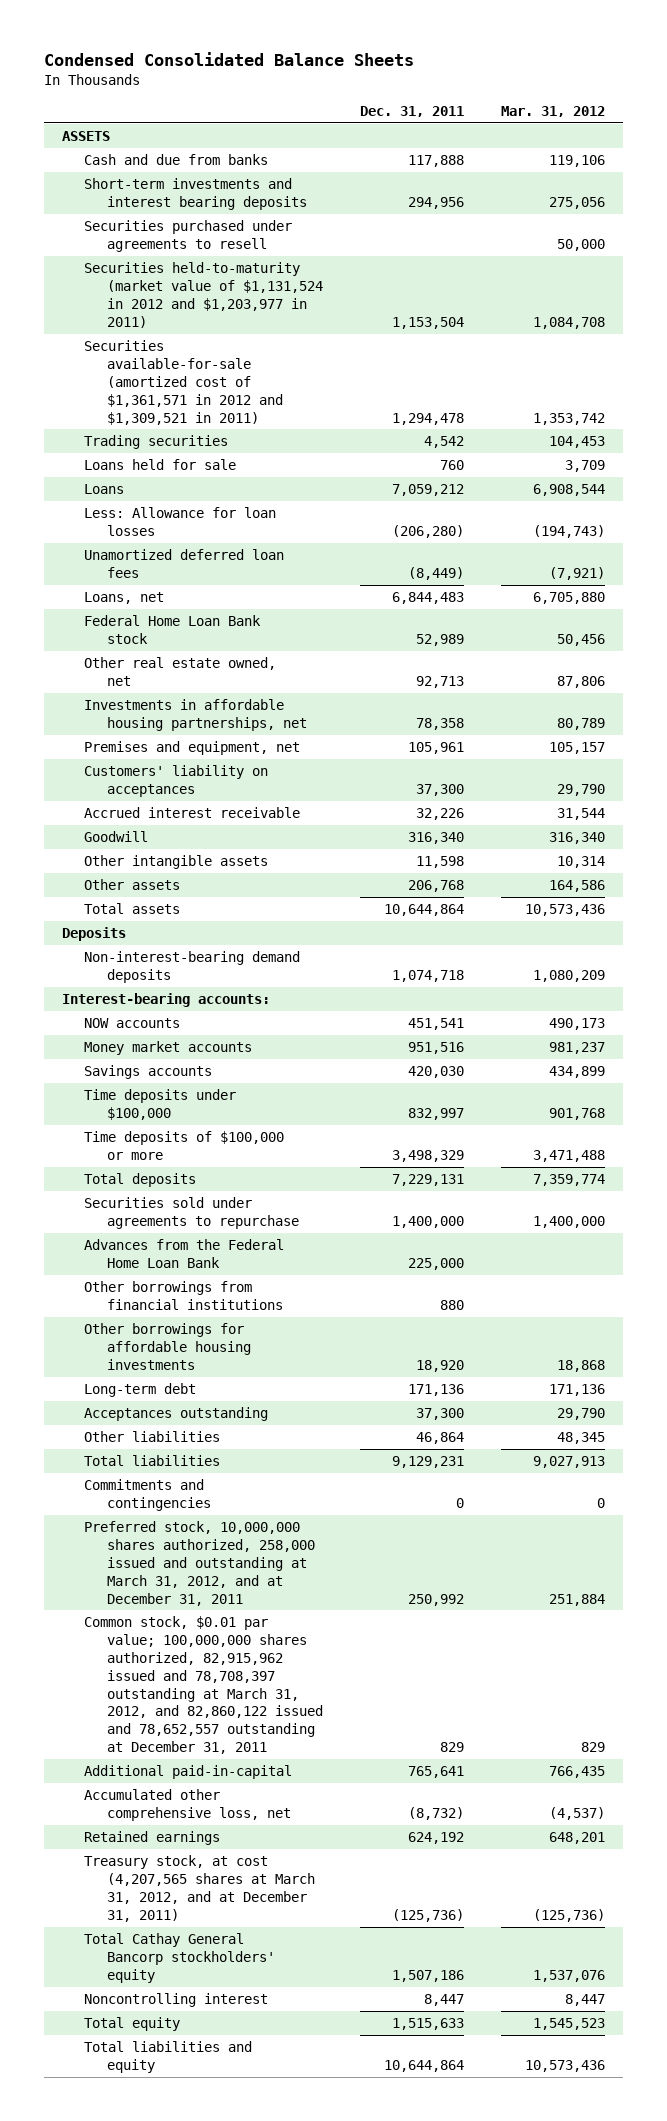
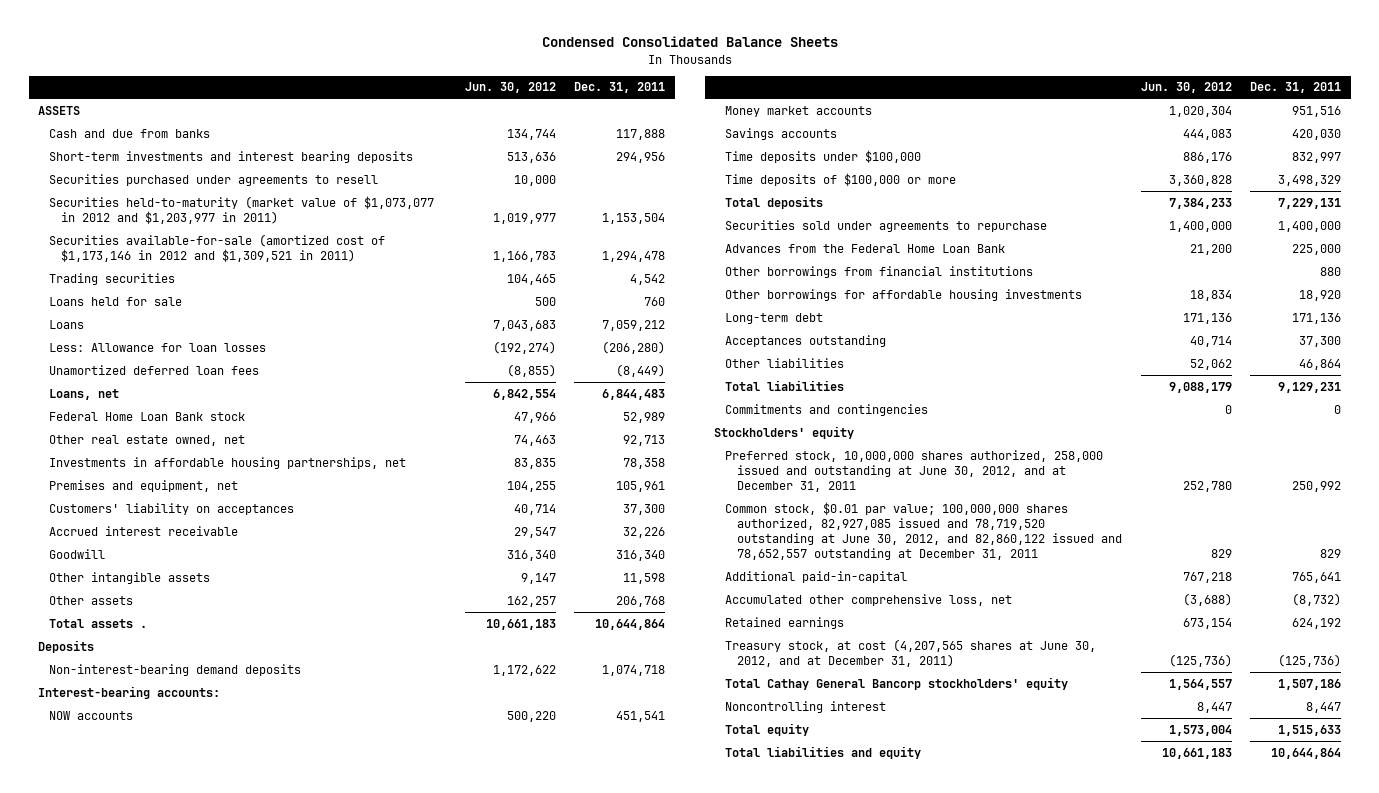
[500,106,605,118] Mar. 31, 2012 -> none
none -> [464,82,556,94] Jun. 30, 2012
[84,262,323,328] Securities held-to-maturity (market value of $1,131,524 in 2012 and $1,203,977 in 2011) -> [49,195,435,224] Securities held-to-maturity (market value of $1,073,077 in 2012 and $1,203,977 in 2011)
[84,340,283,425] Securities available-for-sale (amortized cost of $1,361,571 in 2012 and $1,309,521 in 2011) -> [49,233,386,262] Securities available-for-sale (amortized cost of $1,173,146 in 2012 and $1,309,521 in 2011)
[84,903,181,915] Total assets -> [49,618,148,628] Total assets .
none -> [714,425,855,439] Stockholders' equity
[84,1521,315,1606] Preferred stock, 10,000,000 shares authorized, 258,000 issued and outstanding at March 31, 2012, and at December 31, 2011 -> [725,449,1104,493] Preferred stock, 10,000,000 shares authorized, 258,000 issued and outstanding at June 30, 2012, and at December 31, 2011
[84,1616,323,1755] Common stock, $0.01 par value; 100,000,000 shares authorized, 82,915,962 issued and 78,708,397 outstanding at March 31, 2012, and 82,860,122 issued and 78,652,557 outstanding at December 31, 2011 -> [725,501,1122,561] Common stock, $0.01 par value; 100,000,000 shares authorized, 82,927,085 issued and 78,719,520 outstanding at June 30, 2012, and 82,860,122 issued and 78,652,557 outstanding at December 31, 2011
[84,1855,315,1922] Treasury stock, at cost (4,207,565 shares at March 31, 2012, and at December 31, 2011) -> [725,638,1097,667] Treasury stock, at cost (4,207,565 shares at June 30, 2012, and at December 31, 2011)

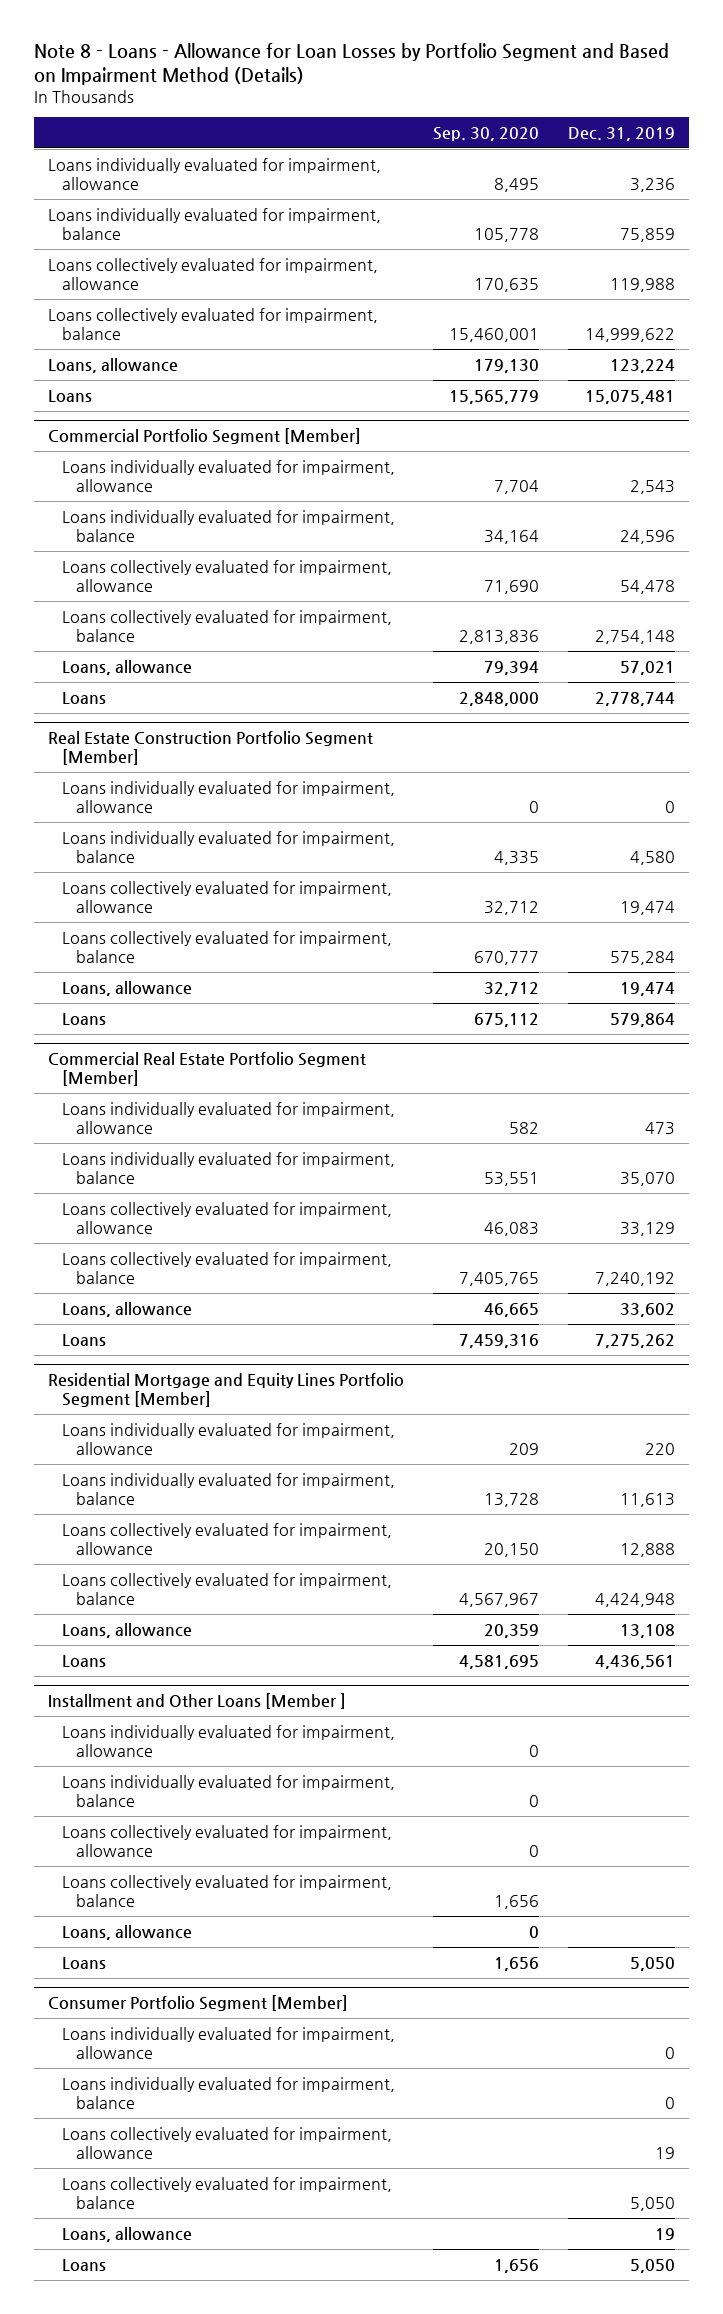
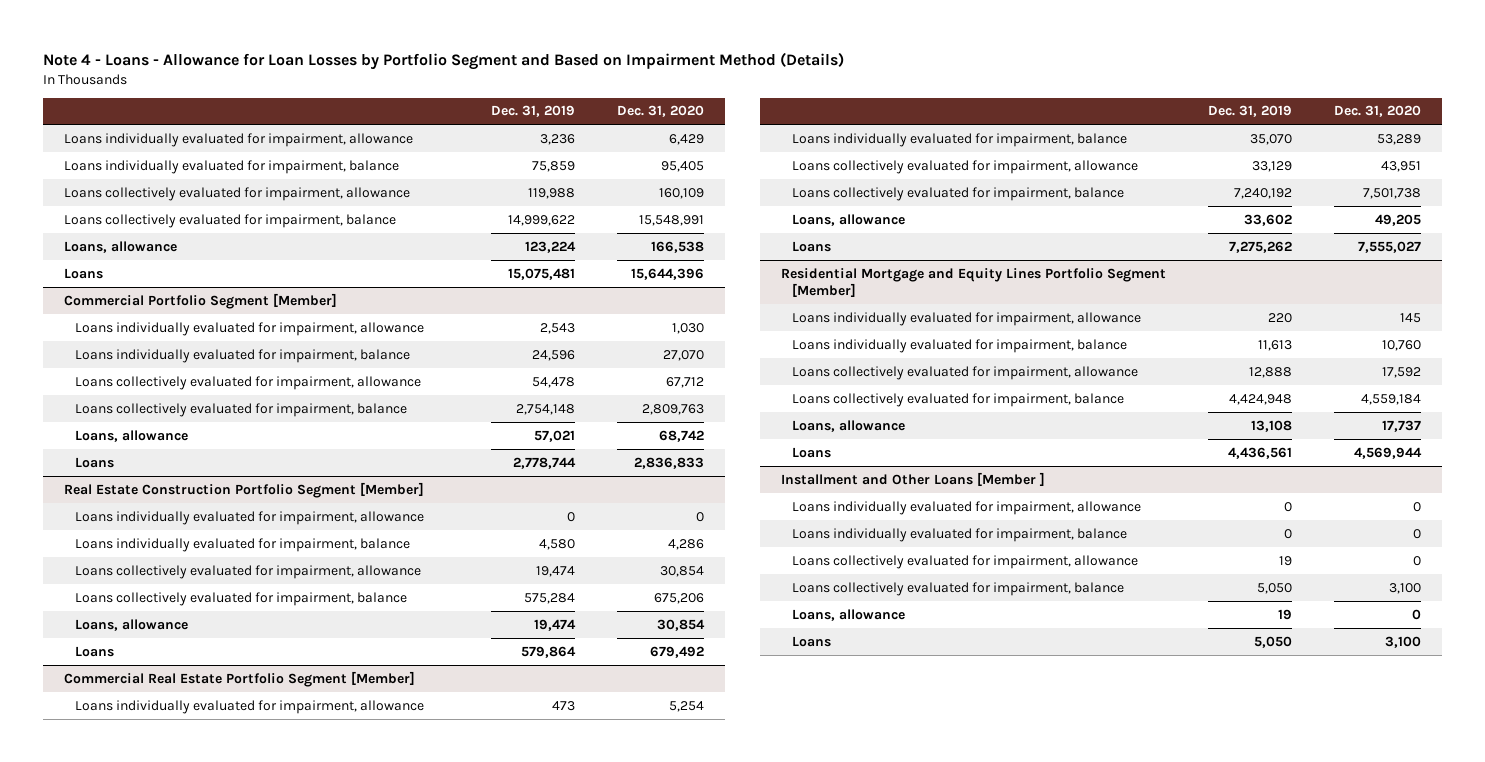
[33,43,669,86] Note 8 - Loans - Allowance for Loan Losses by Portfolio Segment and Based on Impairment Method (Details) -> [42,51,844,70] Note 4 - Loans - Allowance for Loan Losses by Portfolio Segment and Based on Impairment Method (Details)
[432,126,539,141] Sep. 30, 2020 -> none
none -> [616,105,704,118] Dec. 31, 2020
[62,1724,396,1757] Loans individually evaluated for impairment, allowance -> none
[62,1774,396,1807] Loans individually evaluated for impairment, balance -> none
[62,1824,393,1857] Loans collectively evaluated for impairment, allowance -> none
[62,1874,393,1907] Loans collectively evaluated for impairment, balance -> none
[62,1924,193,1940] Loans, allowance -> none
[62,1956,107,1969] Loans -> none
[48,1995,349,2012] Consumer Portfolio Segment [Member] -> none

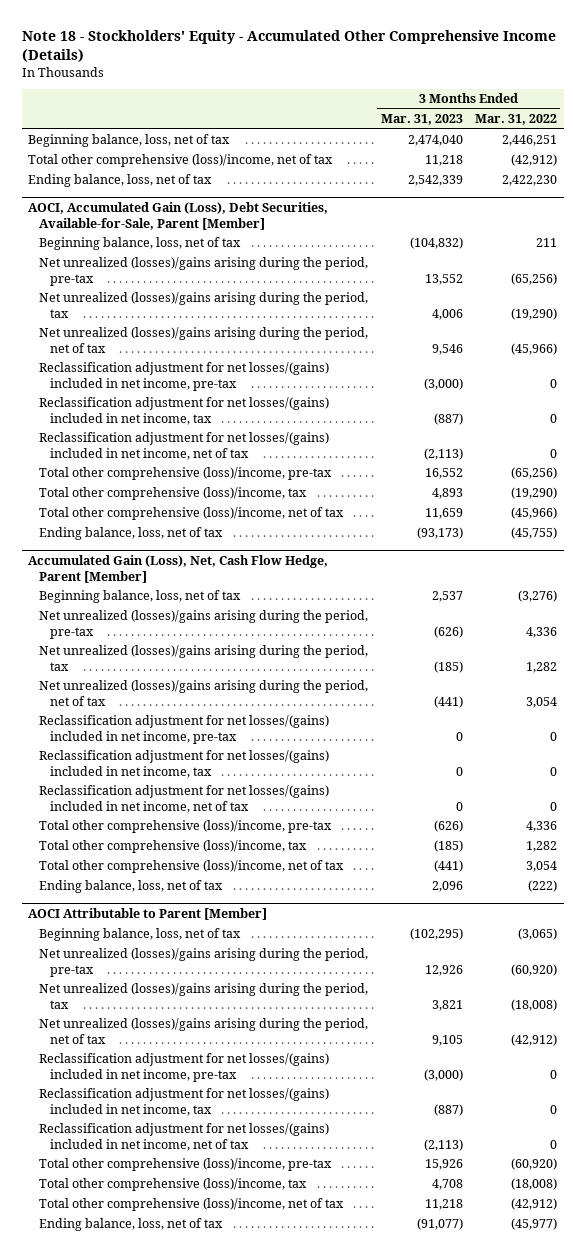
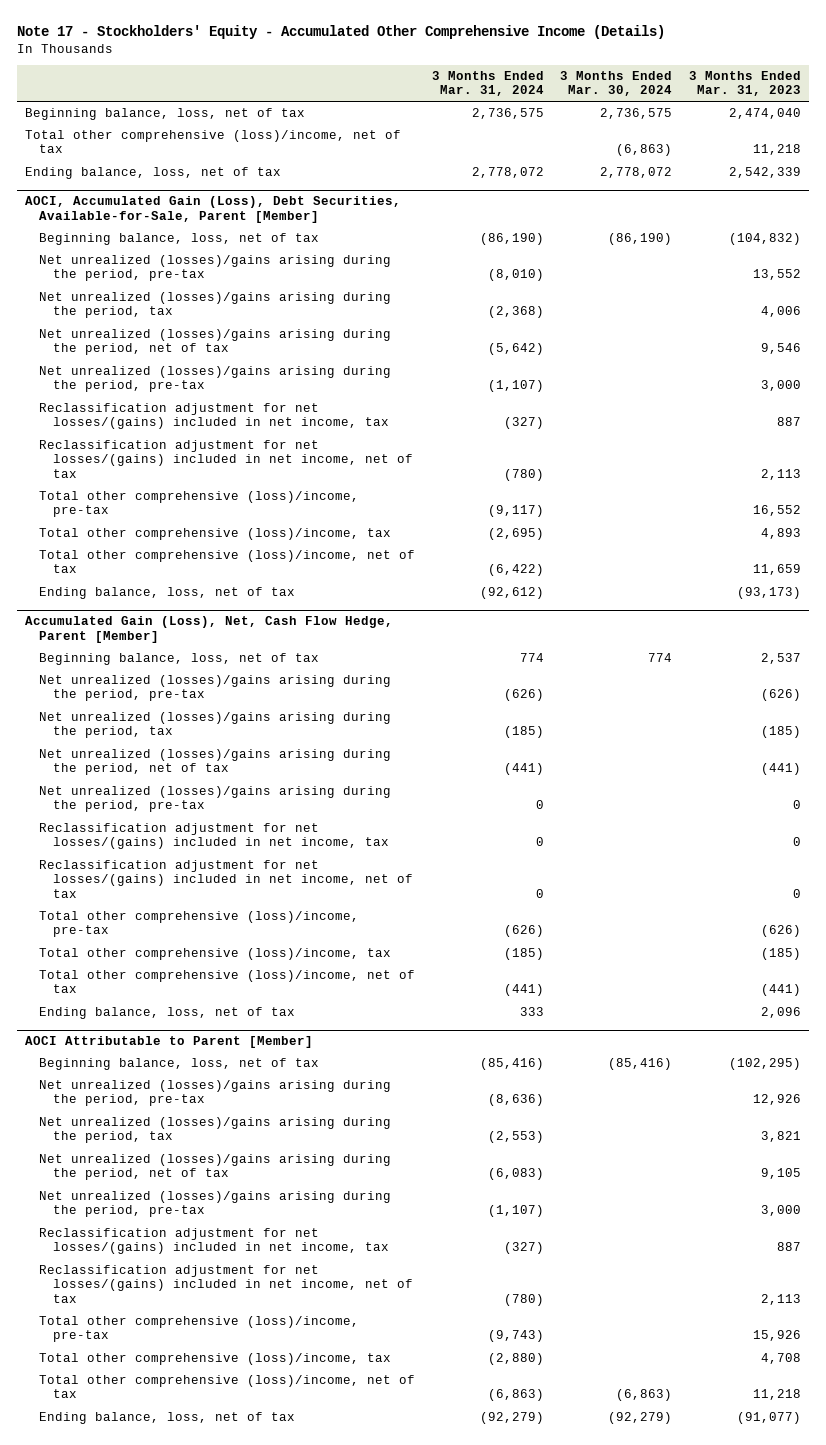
[21,29,556,62] Note 18 - Stockholders' Equity - Accumulated Other Comprehensive Income (Details) -> [16,24,665,39] Note 17 - Stockholders' Equity - Accumulated Other Comprehensive Income (Details)
[475,114,558,126] Mar. 31, 2022 -> none
none -> [431,71,544,97] 3 Months Ended Mar. 31, 2024
none -> [560,71,673,97] 3 Months Ended Mar. 30, 2024
[38,362,329,391] Reclassification adjustment for net losses/(gains) included in net income, pre-tax -> [39,366,392,393] Net unrealized (losses)/gains arising during the period, pre-tax
[423,377,463,390] (3,000) -> [761,380,802,392] 3,000
[433,412,463,425] (887) -> [777,417,802,427] 887
[423,447,463,460] (2,113) -> [761,468,802,480] 2,113
[38,715,329,744] Reclassification adjustment for net losses/(gains) included in net income, pre-tax -> [39,786,392,813] Net unrealized (losses)/gains arising during the period, pre-tax
[38,1053,329,1082] Reclassification adjustment for net losses/(gains) included in net income, pre-tax -> [39,1191,392,1218] Net unrealized (losses)/gains arising during the period, pre-tax
[423,1068,463,1081] (3,000) -> [761,1205,802,1217] 3,000
[433,1103,463,1116] (887) -> [777,1242,802,1252] 887
[423,1138,463,1151] (2,113) -> [761,1293,802,1305] 2,113

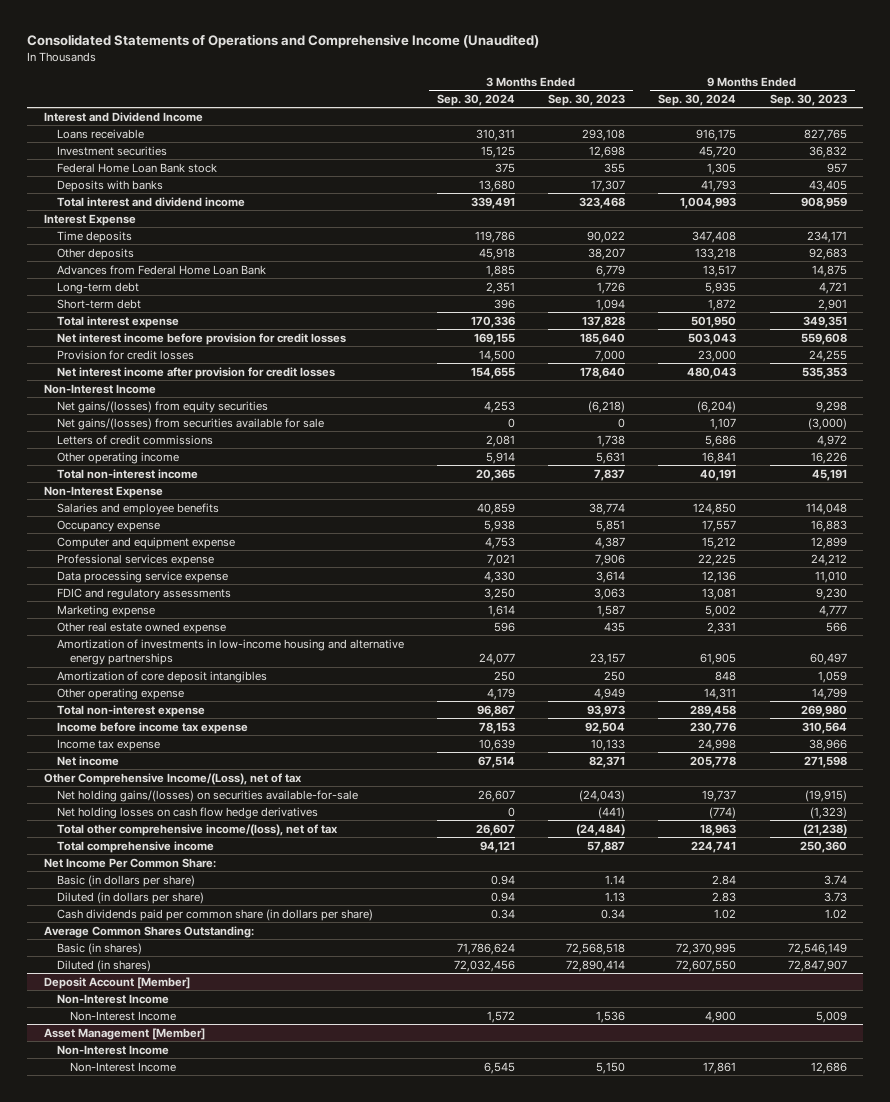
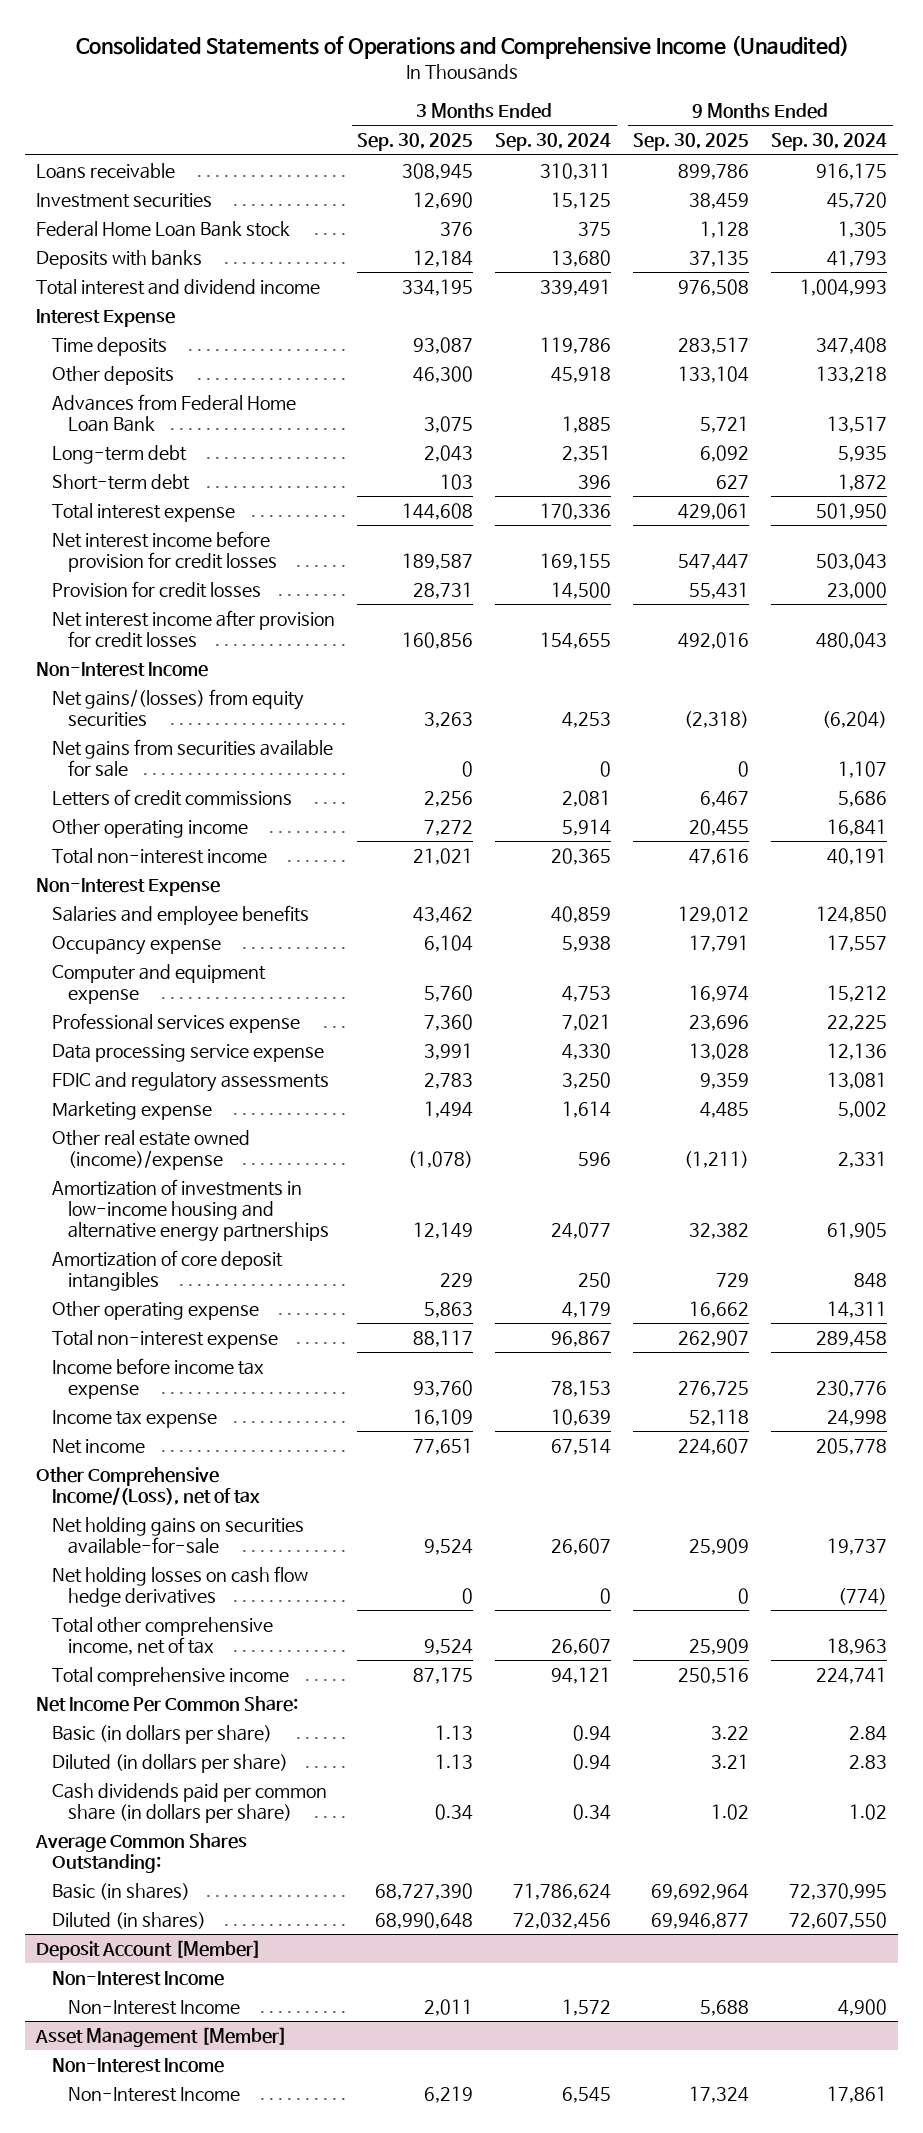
[548,93,626,106] Sep. 30, 2023 -> none
[769,93,847,106] Sep. 30, 2023 -> none
none -> [357,133,474,152] Sep. 30, 2025
none -> [633,133,750,152] Sep. 30, 2025
[43,111,203,122] Interest and Dividend Income -> none
[56,417,324,430] Net gains/(losses) from securities available for sale -> [52,739,334,778] Net gains from securities available for sale
[56,621,226,634] Other real estate owned expense -> [52,1130,251,1171] Other real estate owned (income)/expense
[56,789,358,802] Net holding gains/(losses) on securities available-for-sale -> [52,1517,305,1555] Net holding gains on securities available-for-sale
[56,823,338,836] Total other comprehensive income/(loss), net of tax -> [52,1617,274,1656] Total other comprehensive income, net of tax

